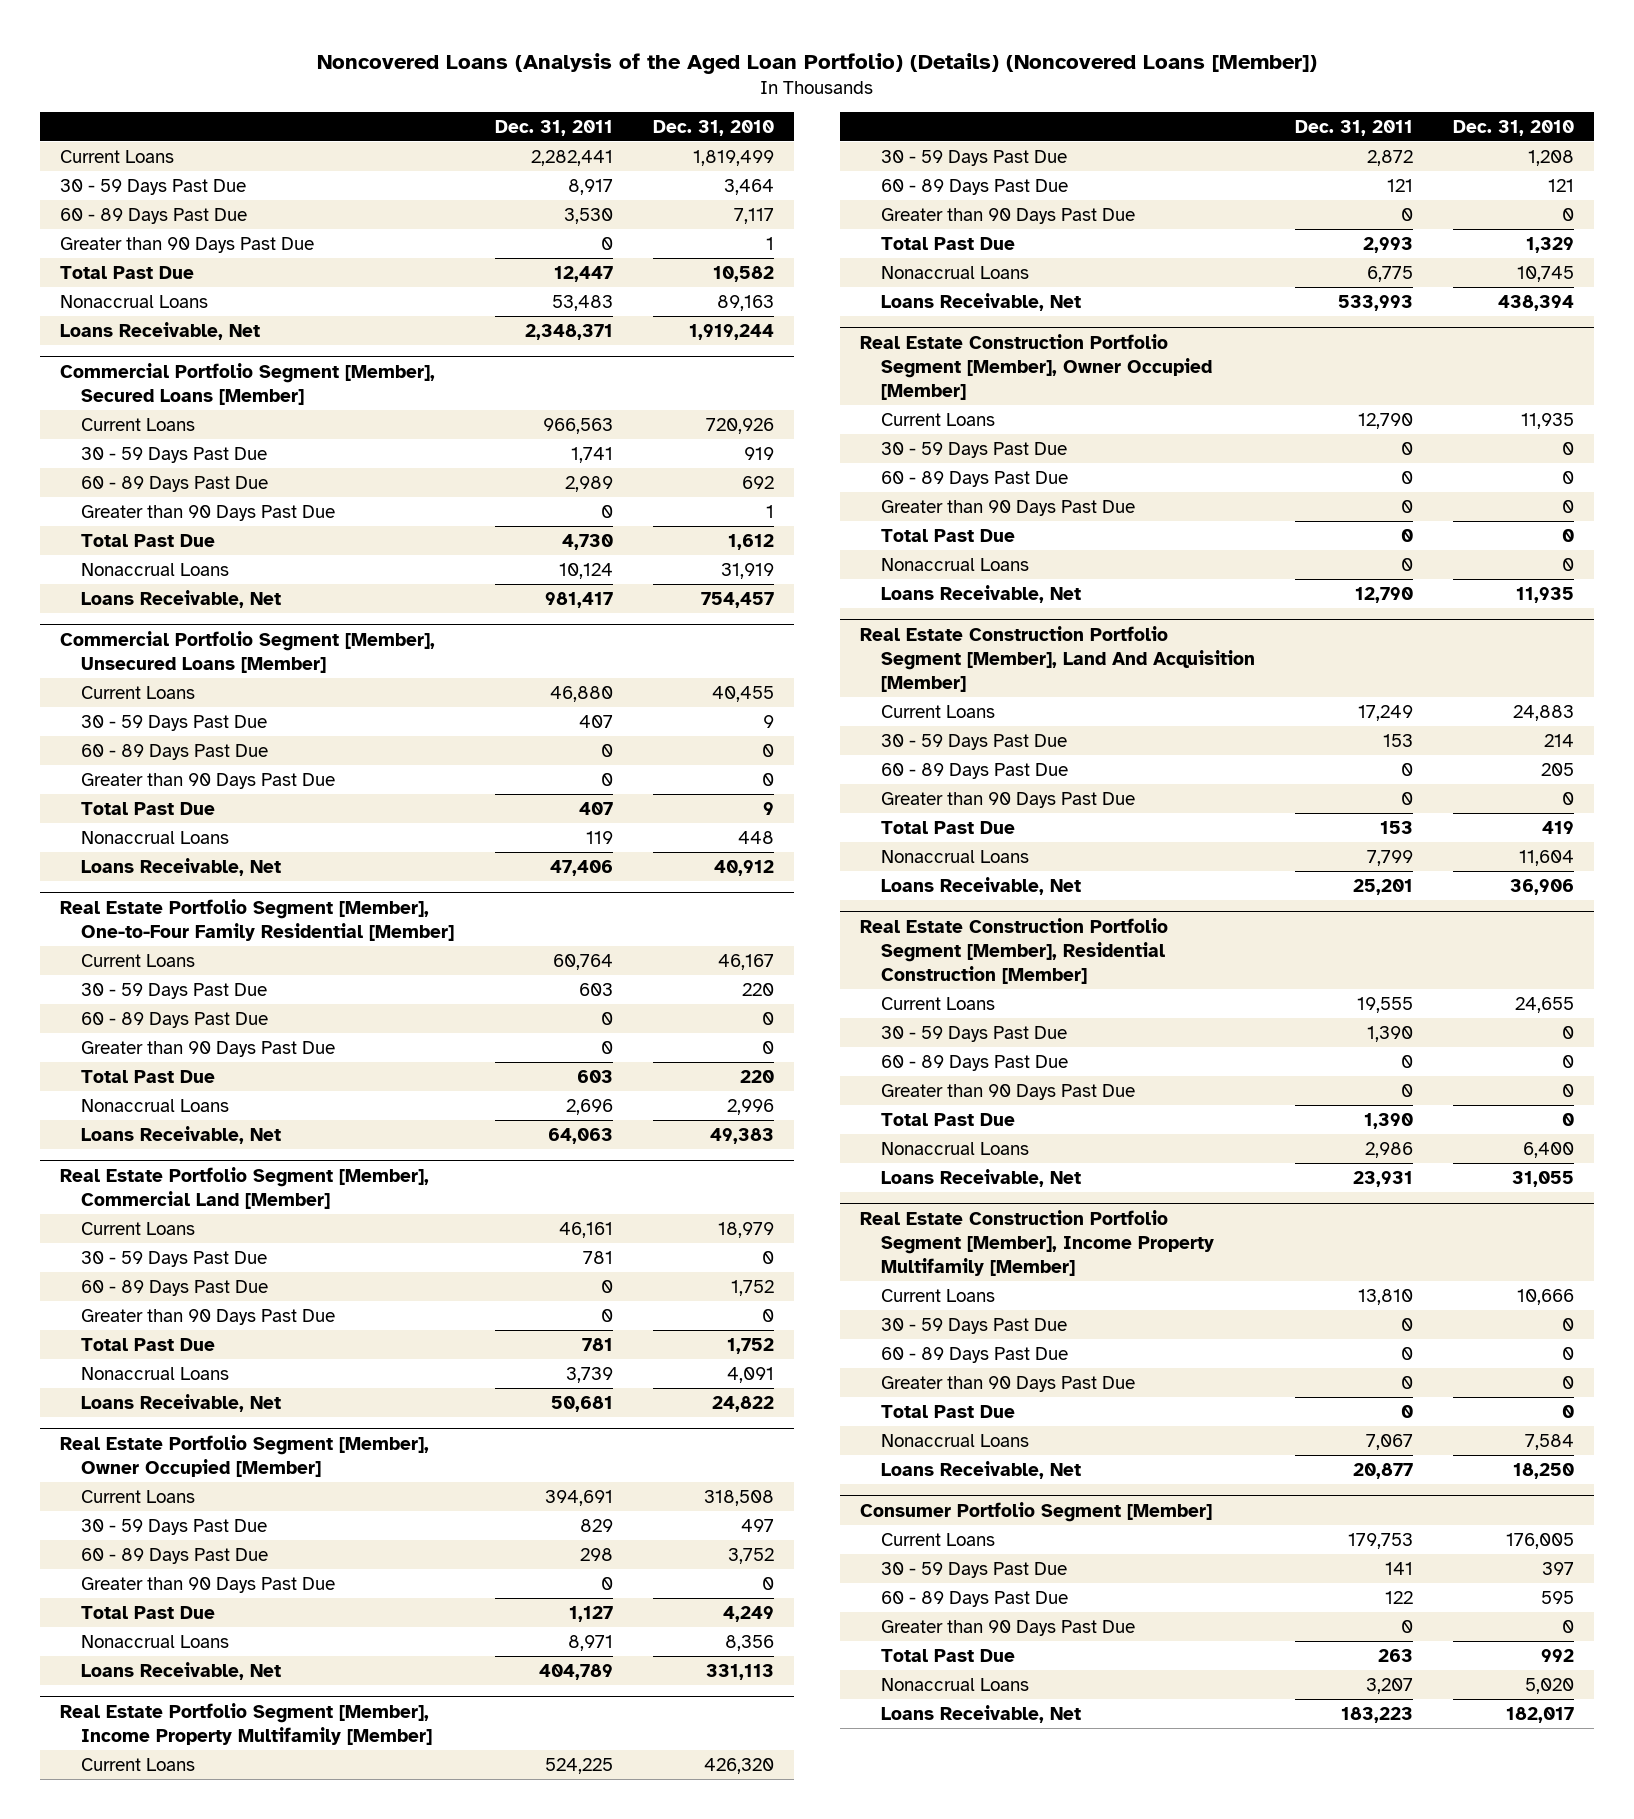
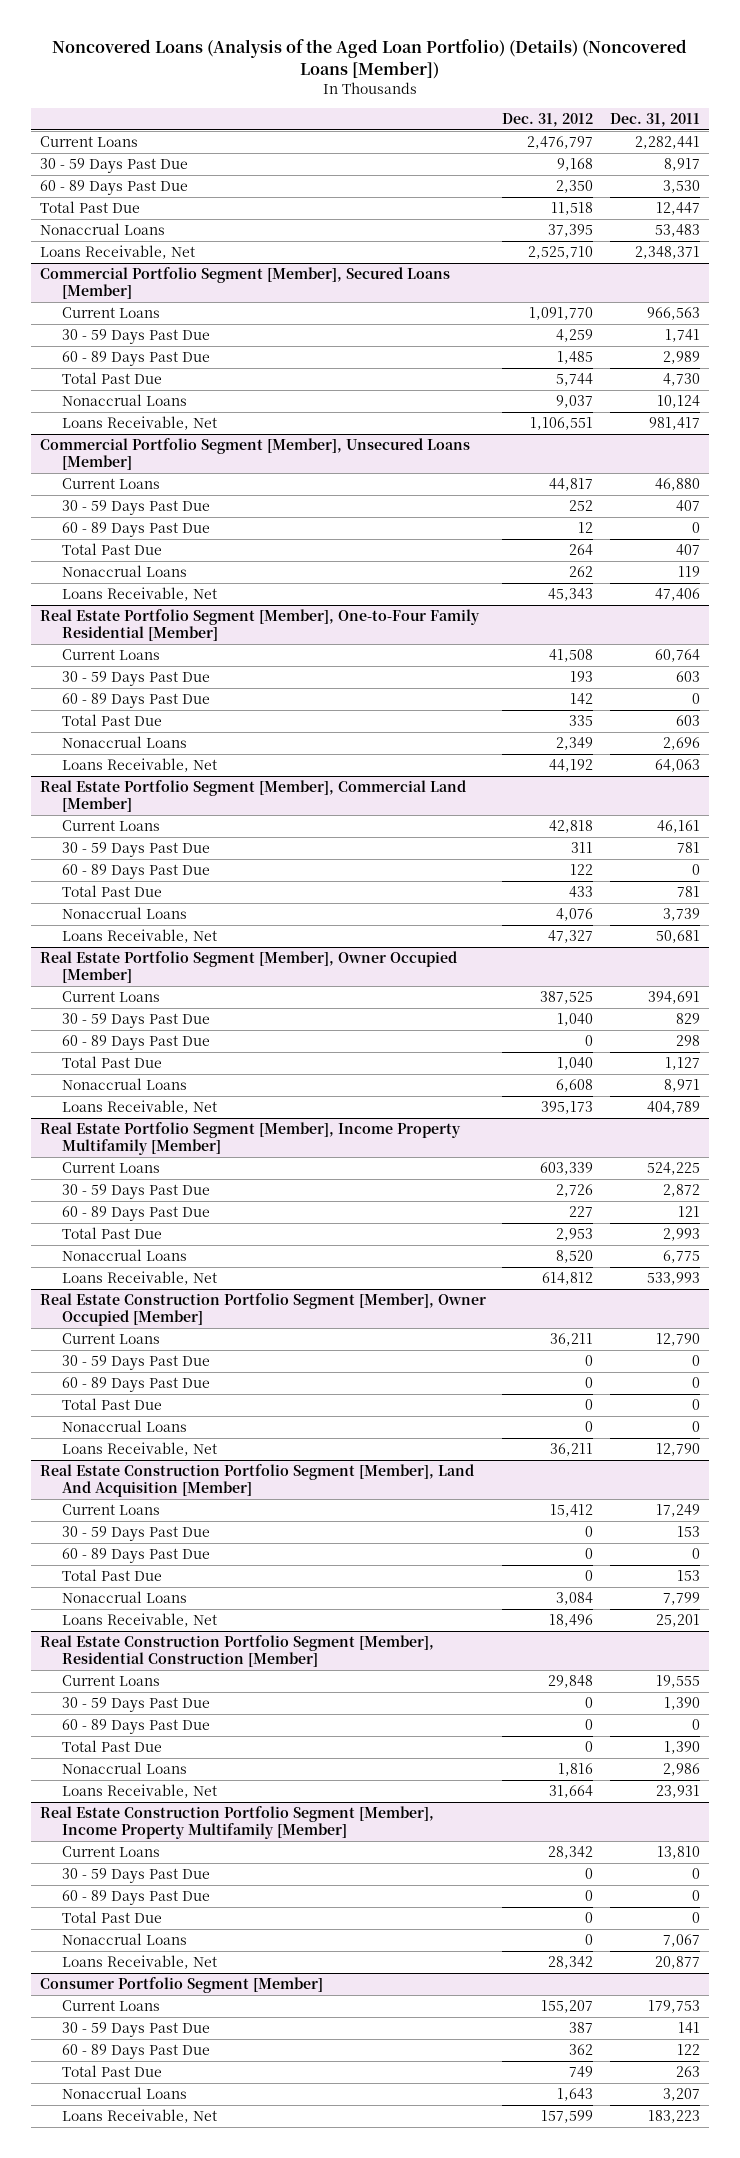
[652,119,774,136] Dec. 31, 2010 -> none
none -> [502,112,594,127] Dec. 31, 2012
[59,236,314,253] Greater than 90 Days Past Due -> none
[80,504,335,521] Greater than 90 Days Past Due -> none
[80,772,335,789] Greater than 90 Days Past Due -> none
[80,1040,335,1057] Greater than 90 Days Past Due -> none
[80,1308,335,1325] Greater than 90 Days Past Due -> none
[80,1576,335,1593] Greater than 90 Days Past Due -> none
[881,207,1136,224] Greater than 90 Days Past Due -> none
[881,499,1136,516] Greater than 90 Days Past Due -> none
[881,791,1136,808] Greater than 90 Days Past Due -> none
[881,1083,1136,1100] Greater than 90 Days Past Due -> none
[881,1375,1136,1392] Greater than 90 Days Past Due -> none
[881,1619,1136,1636] Greater than 90 Days Past Due -> none

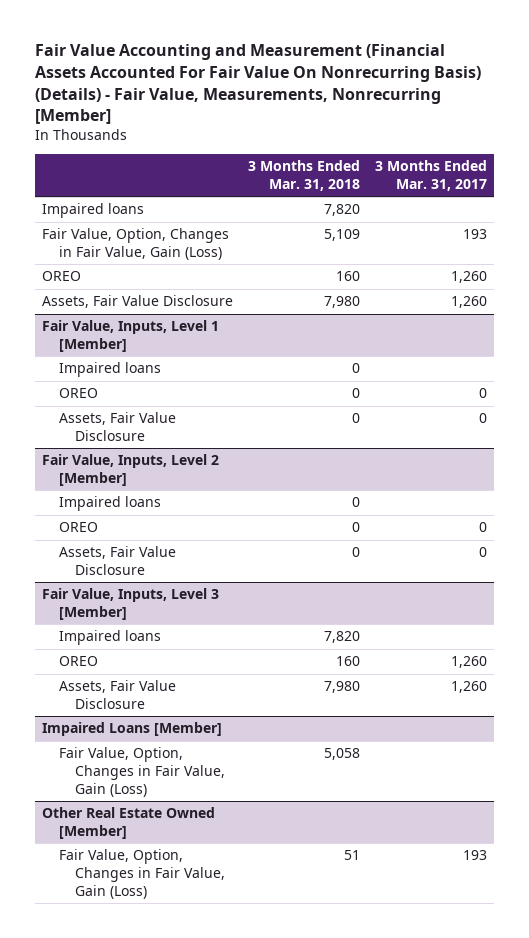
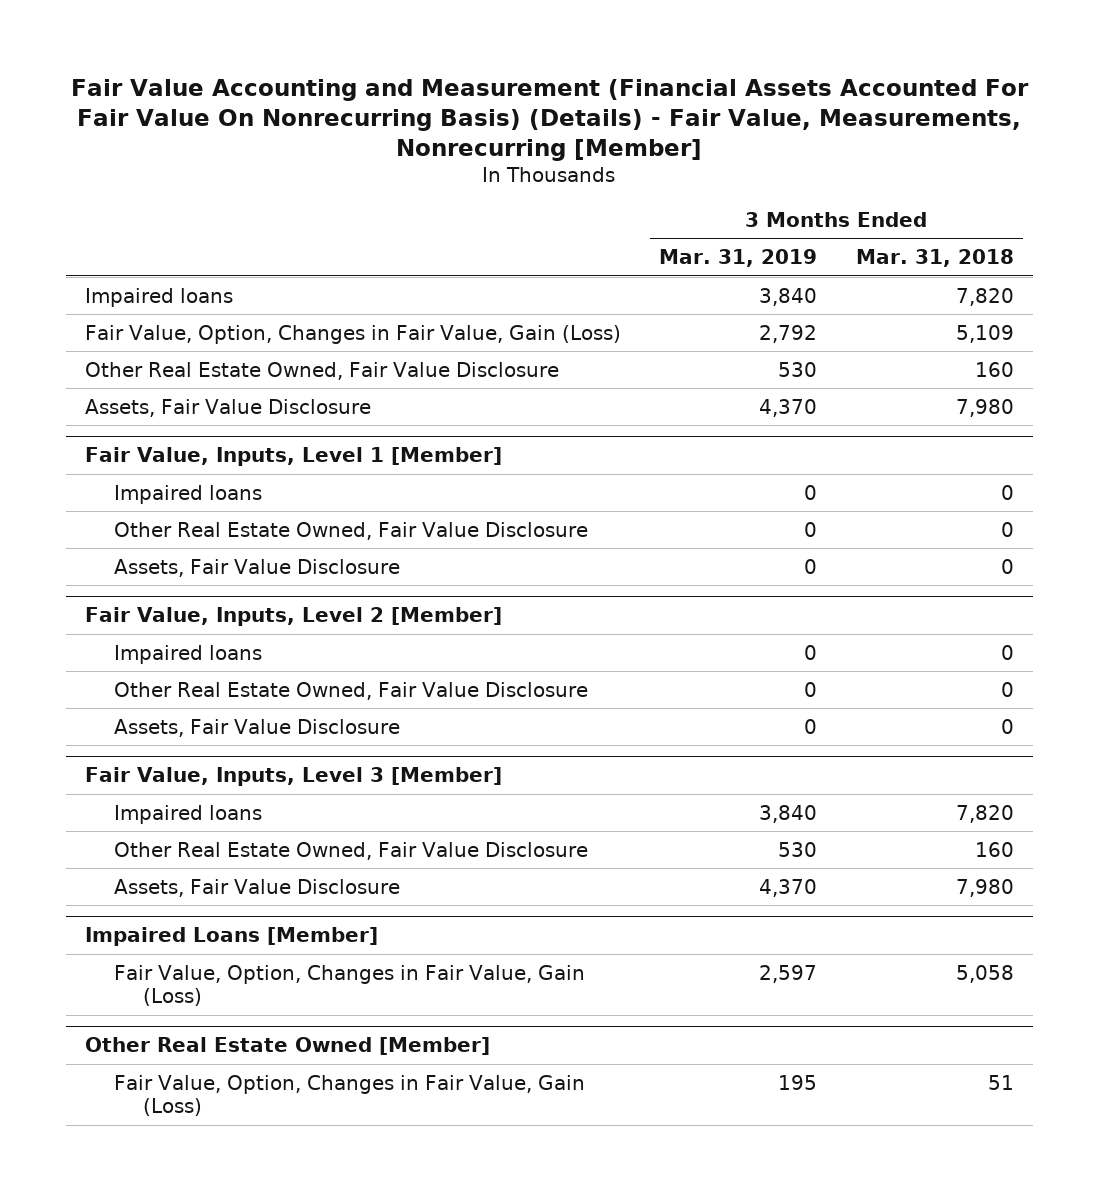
[374,160,487,191] 3 Months Ended Mar. 31, 2017 -> none
none -> [659,249,818,268] Mar. 31, 2019
[42,271,82,282] OREO -> [84,361,559,380] Other Real Estate Owned, Fair Value Disclosure
[58,388,98,399] OREO -> [113,521,588,540] Other Real Estate Owned, Fair Value Disclosure
[58,522,98,533] OREO -> [113,681,588,700] Other Real Estate Owned, Fair Value Disclosure
[58,656,98,667] OREO -> [113,841,588,860] Other Real Estate Owned, Fair Value Disclosure

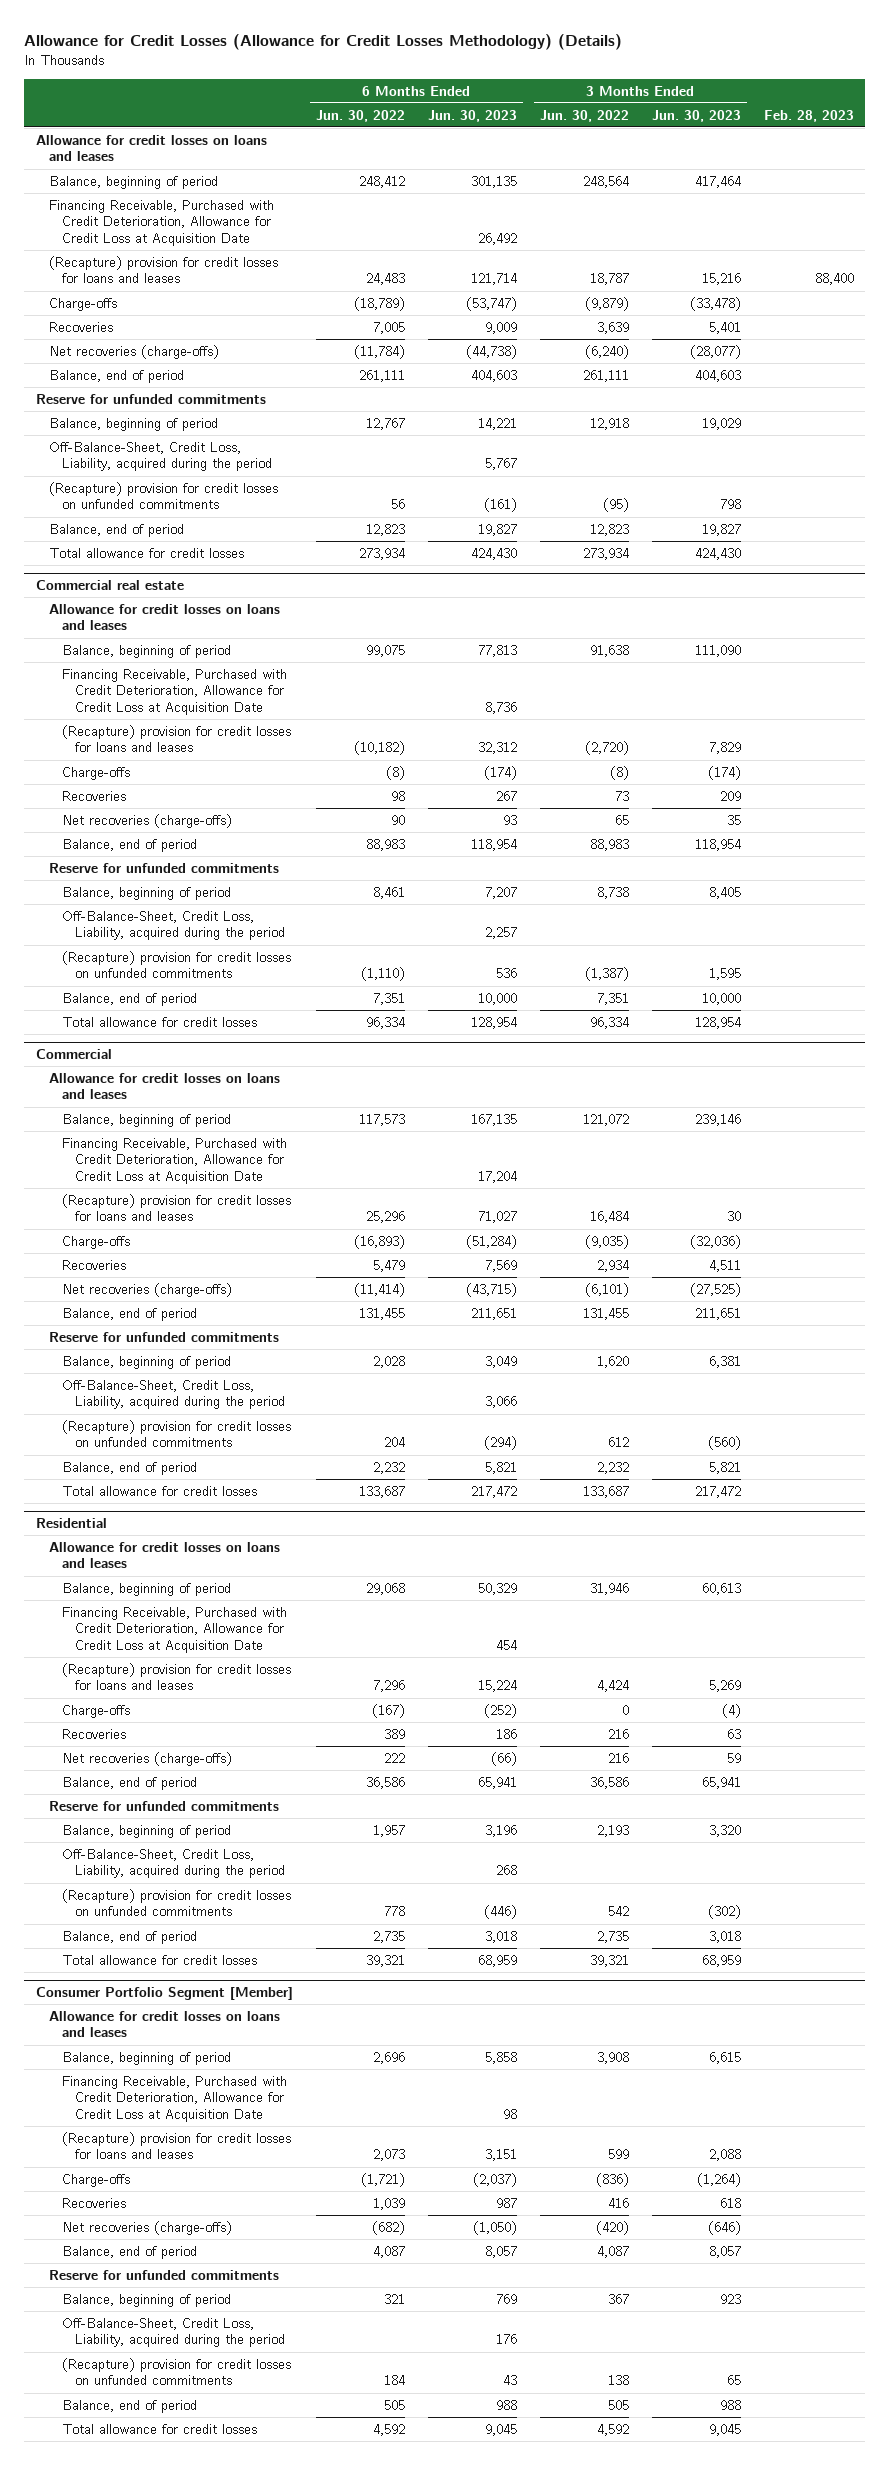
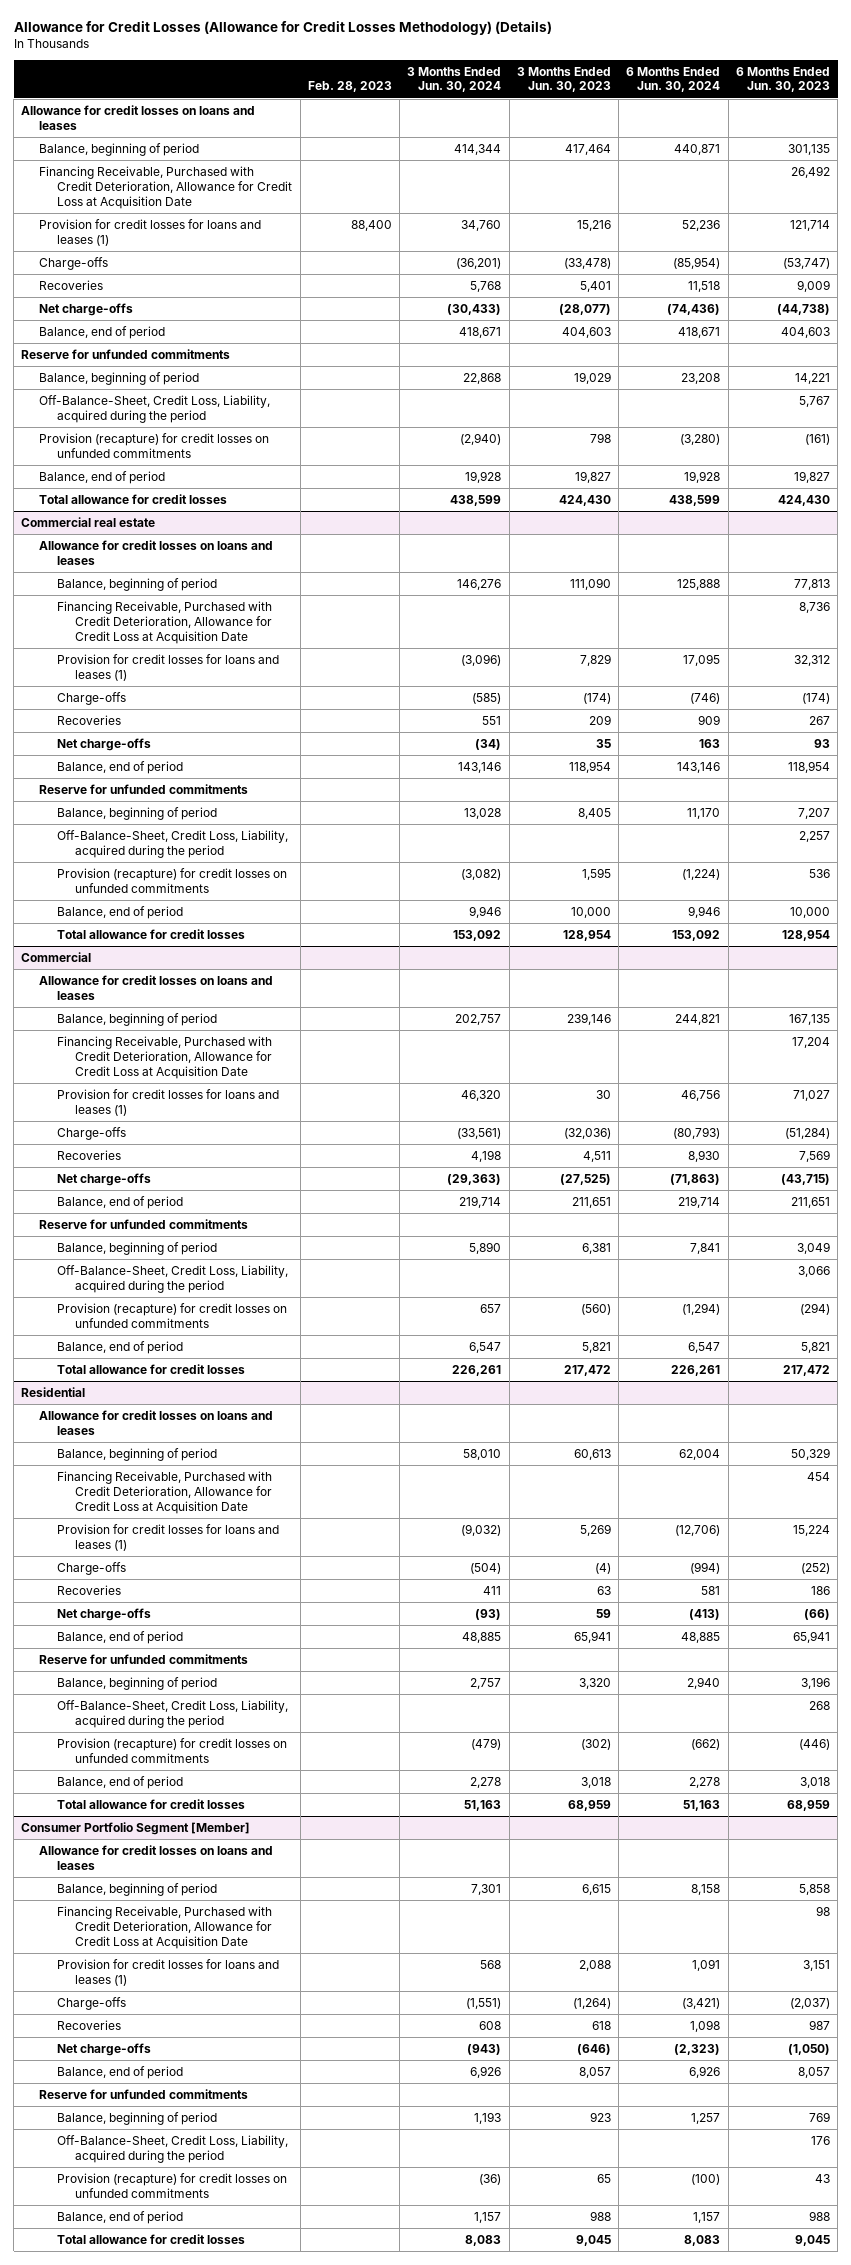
[315,109,405,122] Jun. 30, 2022 -> none
[539,109,629,122] Jun. 30, 2022 -> none
none -> [407,66,502,93] 3 Months Ended Jun. 30, 2024
none -> [626,66,721,93] 6 Months Ended Jun. 30, 2024
[48,255,278,284] (Recapture) provision for credit losses for loans and leases -> [39,218,262,246] Provision for credit losses for loans and leases (1)
[48,344,219,359] Net recoveries (charge-offs) -> [39,302,134,316] Net charge-offs
[48,481,278,510] (Recapture) provision for credit losses on unfunded commitments -> [39,432,270,458] Provision (recapture) for credit losses on unfunded commitments
[62,724,292,753] (Recapture) provision for credit losses for loans and leases -> [57,653,280,681] Provision for credit losses for loans and leases (1)
[62,813,233,828] Net recoveries (charge-offs) -> [57,737,152,751] Net charge-offs
[62,950,292,979] (Recapture) provision for credit losses on unfunded commitments -> [57,867,288,893] Provision (recapture) for credit losses on unfunded commitments
[62,1193,292,1222] (Recapture) provision for credit losses for loans and leases -> [57,1088,280,1116] Provision for credit losses for loans and leases (1)
[62,1282,233,1297] Net recoveries (charge-offs) -> [57,1172,152,1186] Net charge-offs
[62,1419,292,1448] (Recapture) provision for credit losses on unfunded commitments -> [57,1302,288,1328] Provision (recapture) for credit losses on unfunded commitments
[62,1662,292,1691] (Recapture) provision for credit losses for loans and leases -> [57,1523,280,1551] Provision for credit losses for loans and leases (1)
[62,1751,233,1766] Net recoveries (charge-offs) -> [57,1607,152,1621] Net charge-offs
[62,1888,292,1917] (Recapture) provision for credit losses on unfunded commitments -> [57,1737,288,1763] Provision (recapture) for credit losses on unfunded commitments
[62,2131,292,2160] (Recapture) provision for credit losses for loans and leases -> [57,1958,280,1986] Provision for credit losses for loans and leases (1)
[62,2220,233,2235] Net recoveries (charge-offs) -> [57,2042,152,2056] Net charge-offs
[62,2357,292,2386] (Recapture) provision for credit losses on unfunded commitments -> [57,2172,288,2198] Provision (recapture) for credit losses on unfunded commitments

